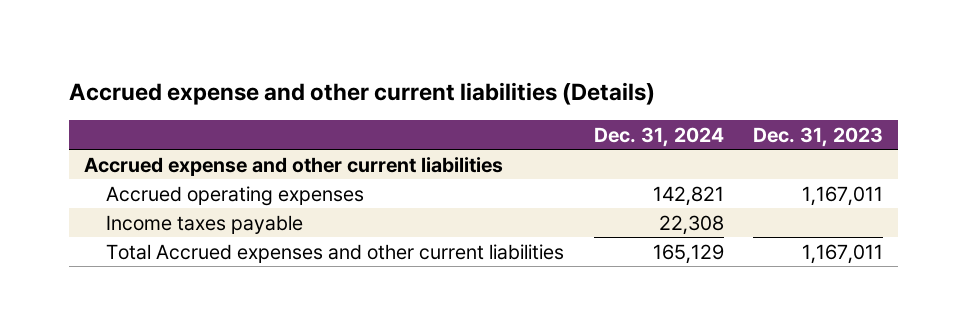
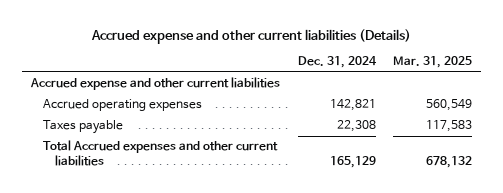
[753,126,884,147] Dec. 31, 2023 -> none
none -> [393,56,473,69] Mar. 31, 2025
[106,214,304,234] Income taxes payable -> [42,120,123,135] Taxes payable

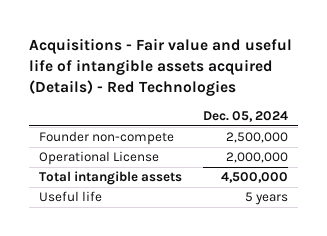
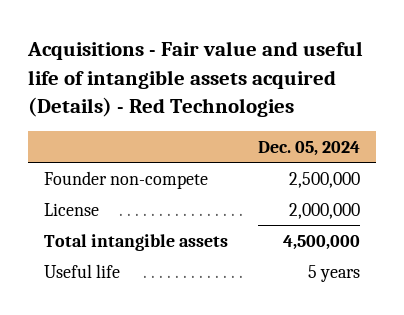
[39,151,160,166] Operational License -> [43,202,99,216] License

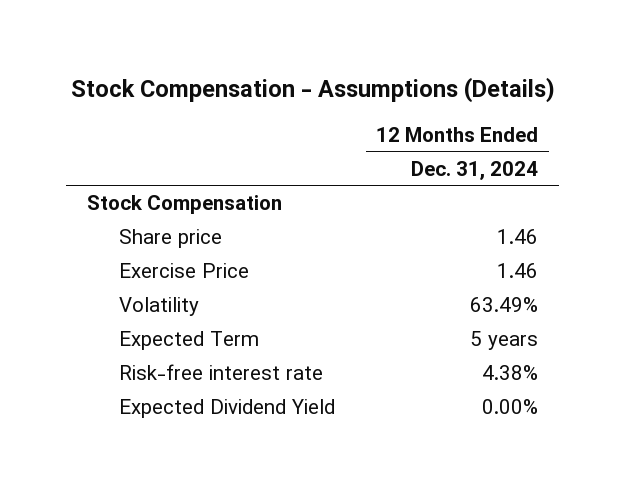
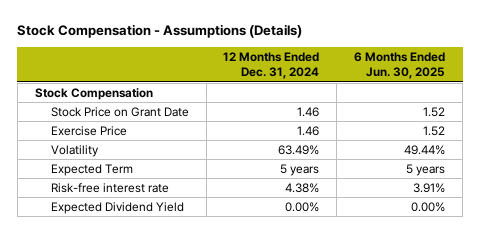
none -> [354,51,446,80] 6 Months Ended Jun. 30, 2025
[119,229,223,249] Share price -> [50,106,189,117] Stock Price on Grant Date

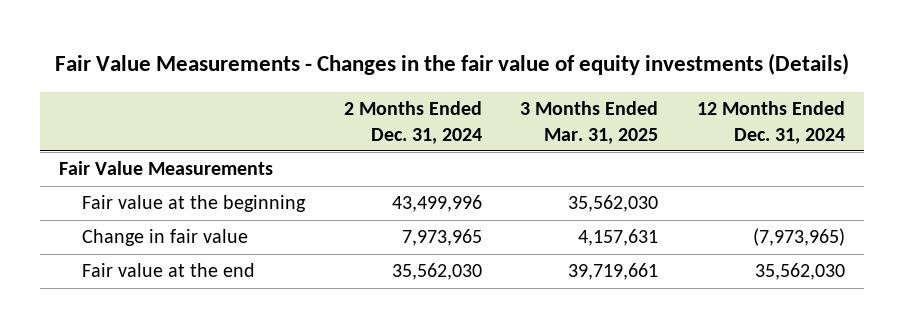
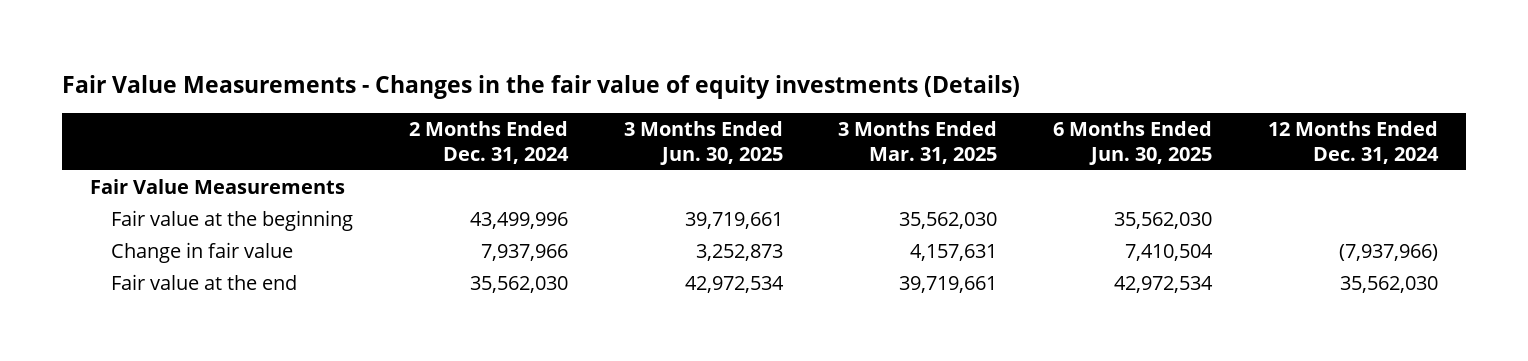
none -> [623,121,783,166] 3 Months Ended Jun. 30, 2025
none -> [1053,121,1213,166] 6 Months Ended Jun. 30, 2025
[401,229,482,247] 7,973,965 -> [480,244,568,262] 7,937,966
[752,228,845,247] (7,973,965) -> [1339,244,1439,262] (7,937,966)

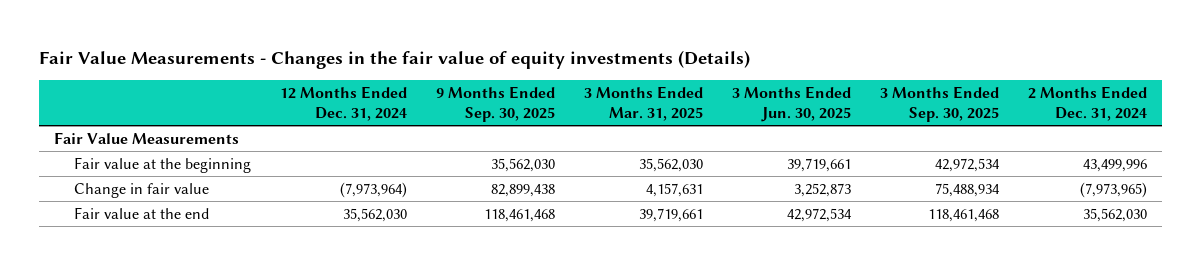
[1053,121,1213,166] 6 Months Ended Jun. 30, 2025 -> none
none -> [436,85,556,123] 9 Months Ended Sep. 30, 2025
none -> [880,85,1000,123] 3 Months Ended Sep. 30, 2025
[480,244,568,262] 7,937,966 -> [1080,181,1148,198] (7,973,965)
[1339,244,1439,262] (7,937,966) -> [340,181,408,198] (7,973,964)

